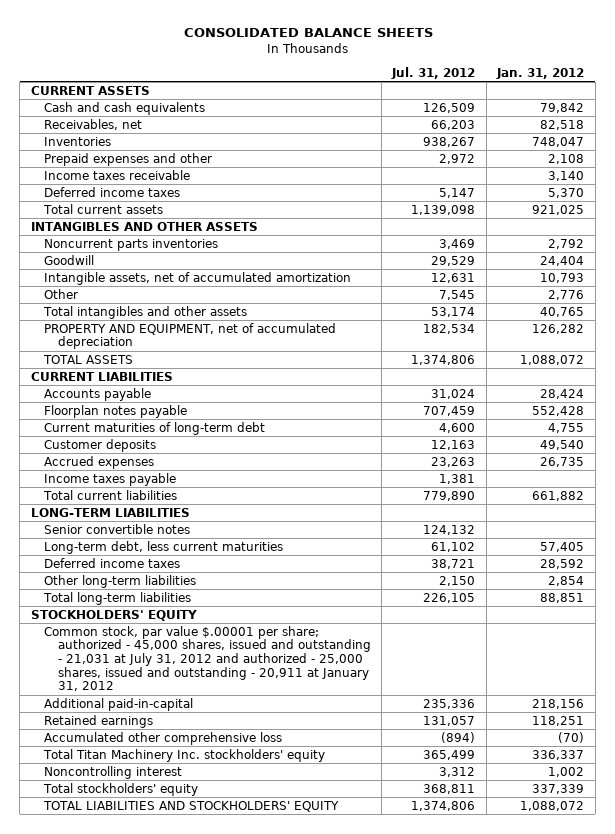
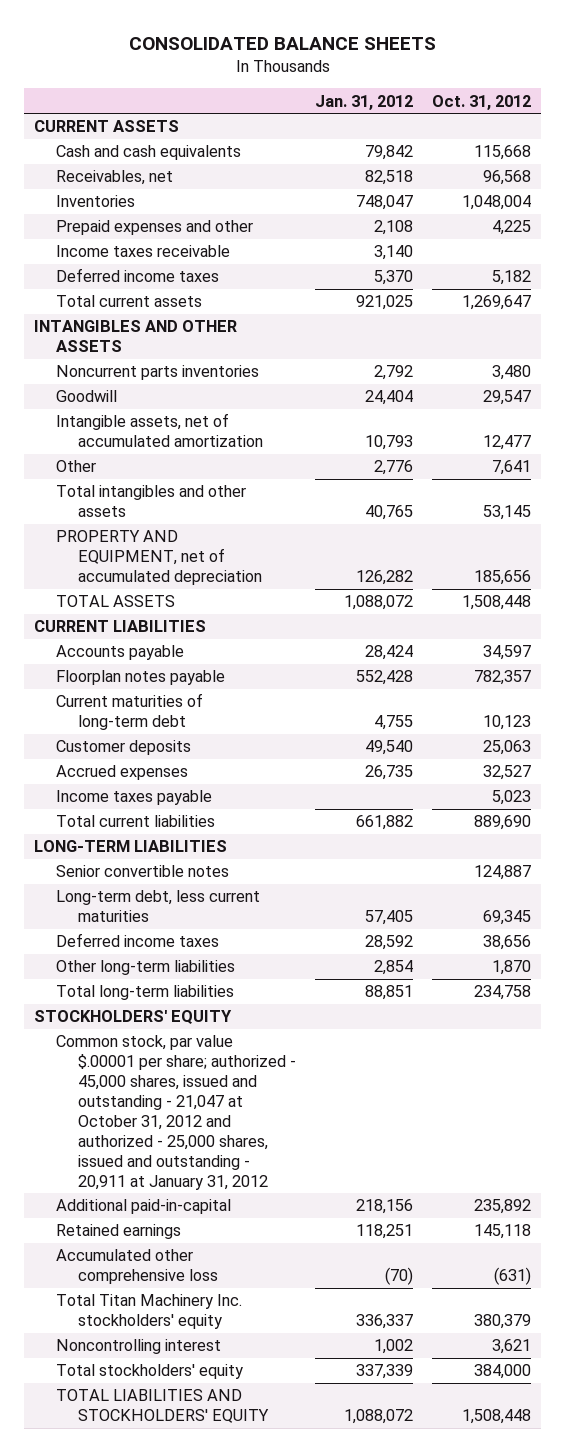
[391,66,476,79] Jul. 31, 2012 -> none
none -> [432,94,532,110] Oct. 31, 2012
[44,625,371,692] Common stock, par value $.00001 per share; authorized - 45,000 shares, issued and outstanding - 21,031 at July 31, 2012 and authorized - 25,000 shares, issued and outstanding - 20,911 at January 31, 2012 -> [55,1035,296,1190] Common stock, par value $.00001 per share; authorized - 45,000 shares, issued and outstanding - 21,047 at October 31, 2012 and authorized - 25,000 shares, issued and outstanding - 20,911 at January 31, 2012

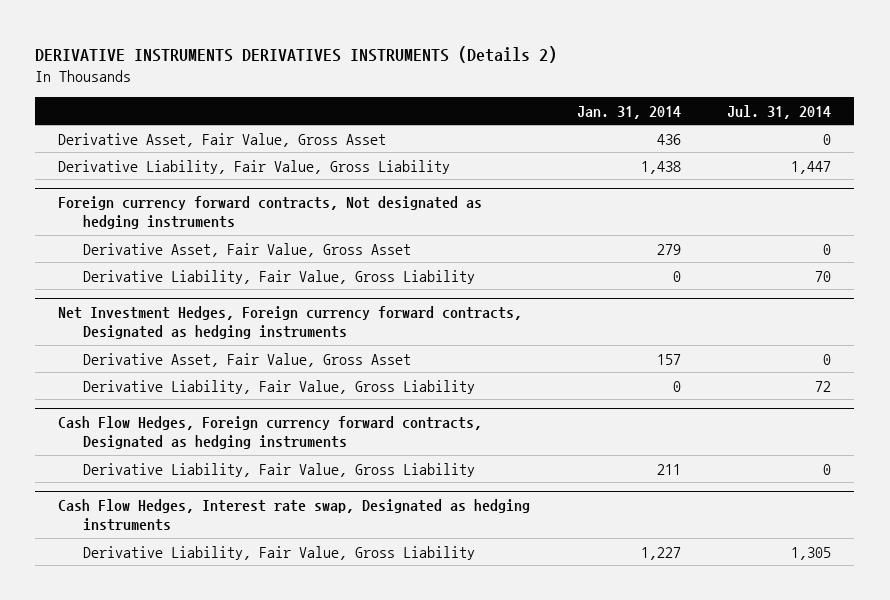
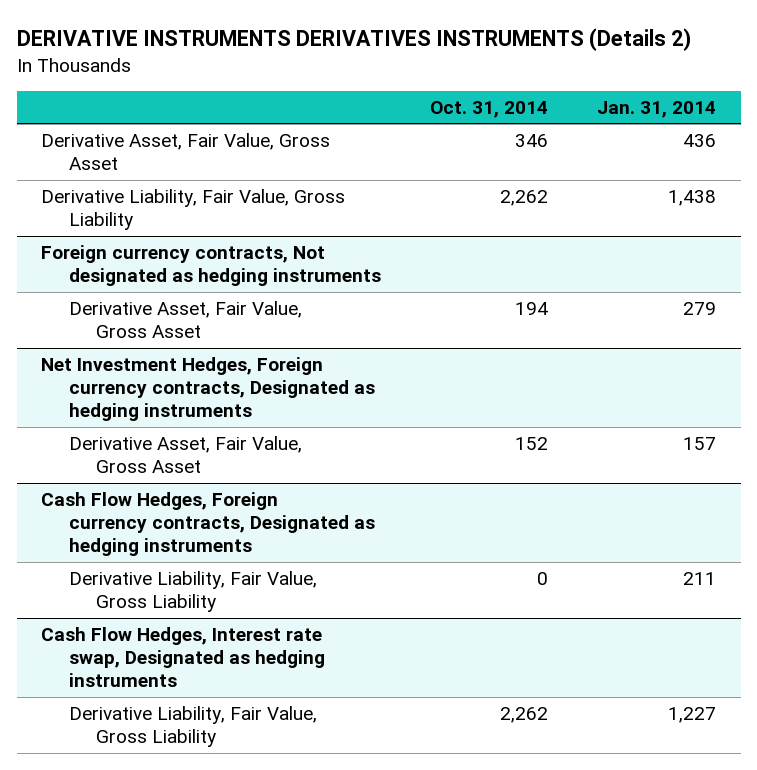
[727,104,832,119] Jul. 31, 2014 -> none
none -> [429,100,548,118] Oct. 31, 2014
[58,196,483,230] Foreign currency forward contracts, Not designated as hedging instruments -> [41,245,381,287] Foreign currency contracts, Not designated as hedging instruments
[82,269,475,284] Derivative Liability, Fair Value, Gross Liability -> none
[58,306,523,340] Net Investment Hedges, Foreign currency forward contracts, Designated as hedging instruments -> [41,357,375,421] Net Investment Hedges, Foreign currency contracts, Designated as hedging instruments
[82,379,475,394] Derivative Liability, Fair Value, Gross Liability -> none
[58,416,483,450] Cash Flow Hedges, Foreign currency forward contracts, Designated as hedging instruments -> [41,492,375,556] Cash Flow Hedges, Foreign currency contracts, Designated as hedging instruments

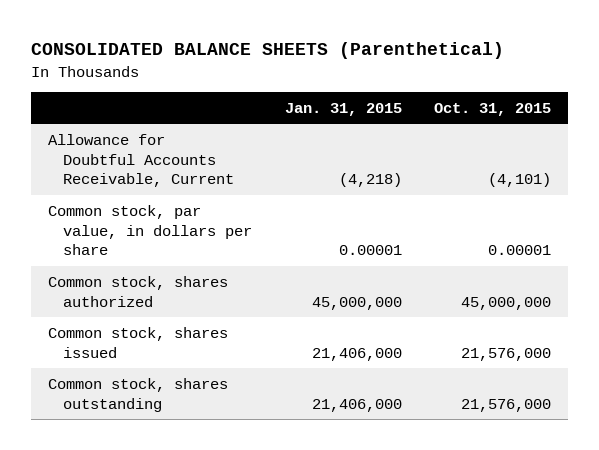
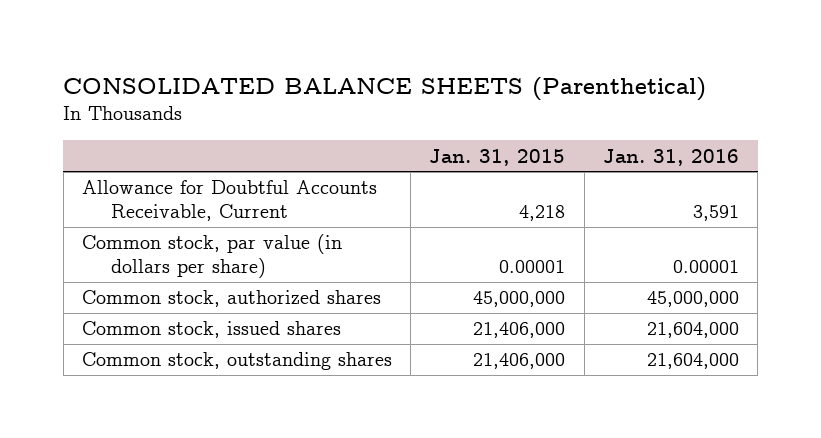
[434,102,552,116] Oct. 31, 2015 -> none
none -> [602,148,739,166] Jan. 31, 2016
[338,173,402,188] (4,218) -> [519,205,566,222] 4,218
[47,204,252,256] Common stock, par value, in dollars per share -> [81,234,342,279] Common stock, par value (in dollars per share)
[47,275,228,307] Common stock, shares authorized -> [81,290,381,308] Common stock, authorized shares
[47,326,228,358] Common stock, shares issued -> [81,321,341,339] Common stock, issued shares
[47,377,228,412] Common stock, shares outstanding -> [81,352,392,371] Common stock, outstanding shares

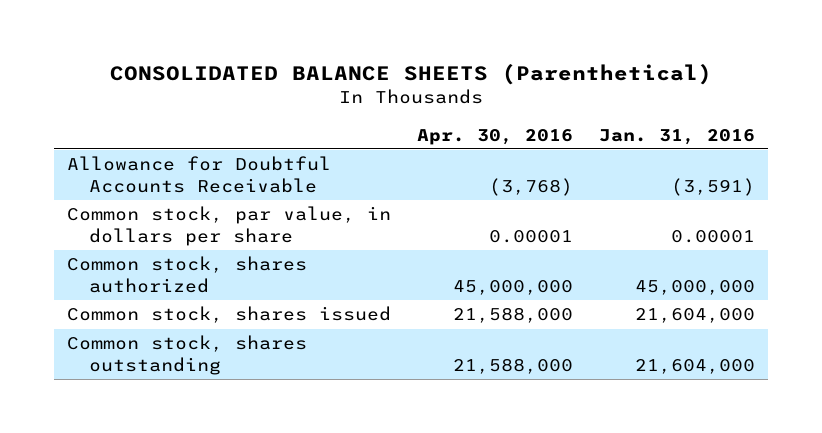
[429,148,566,166] Jan. 31, 2015 -> none
none -> [416,128,573,145] Apr. 30, 2016
[81,180,377,222] Allowance for Doubtful Accounts Receivable, Current -> [66,156,331,193] Allowance for Doubtful Accounts Receivable
[692,205,739,222] 3,591 -> [671,177,756,196] (3,591)
[81,234,342,279] Common stock, par value (in dollars per share) -> [66,206,391,246] Common stock, par value, in dollars per share
[81,290,381,308] Common stock, authorized shares -> [66,256,307,293] Common stock, shares authorized
[81,321,341,339] Common stock, issued shares -> [66,306,391,324] Common stock, shares issued
[81,352,392,371] Common stock, outstanding shares -> [66,335,307,375] Common stock, shares outstanding

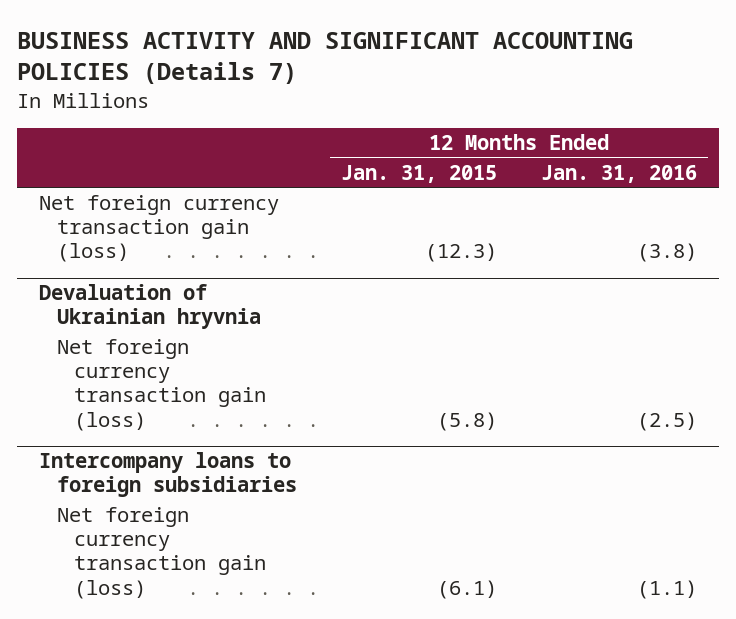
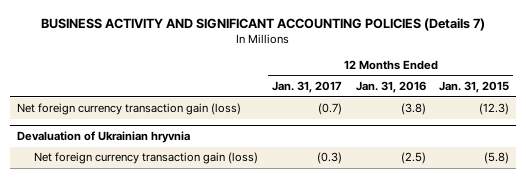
none -> [271,81,342,94] Jan. 31, 2017
[39,452,297,498] Intercompany loans to foreign subsidiaries -> none
[56,507,267,599] Net foreign currency transaction gain (loss) -> none

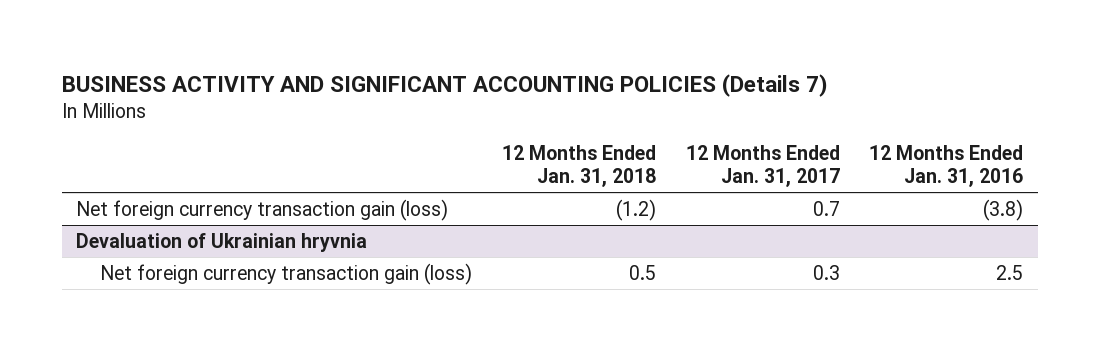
[439,81,510,94] Jan. 31, 2015 -> none
none -> [502,145,657,187] 12 Months Ended Jan. 31, 2018
[317,103,342,116] (0.7) -> [812,200,840,216] 0.7
[316,152,342,165] (0.3) -> [812,264,840,280] 0.3
[400,152,426,165] (2.5) -> [996,264,1024,280] 2.5

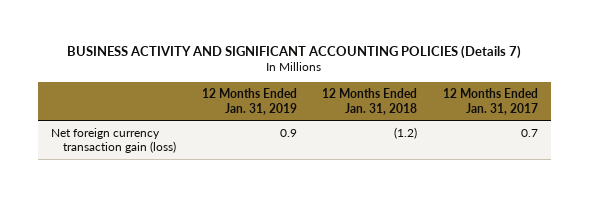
[869,145,1024,187] 12 Months Ended Jan. 31, 2016 -> none
none -> [201,88,297,115] 12 Months Ended Jan. 31, 2019
[76,232,368,252] Devaluation of Ukrainian hryvnia -> none
[100,262,473,285] Net foreign currency transaction gain (loss) -> none

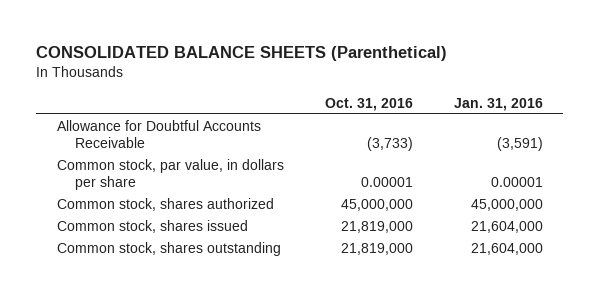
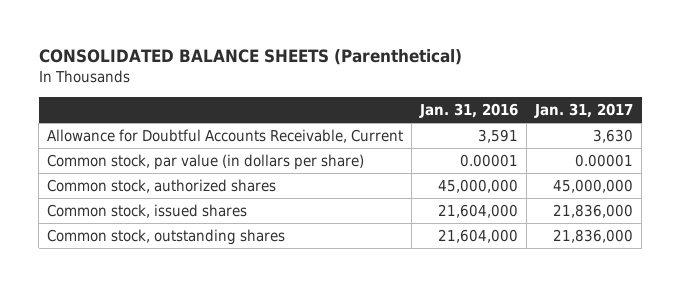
[324,97,413,111] Oct. 31, 2016 -> none
none -> [534,102,634,118] Jan. 31, 2017
[56,120,261,149] Allowance for Doubtful Accounts Receivable -> [47,129,404,144] Allowance for Doubtful Accounts Receivable, Current
[496,137,543,152] (3,591) -> [478,129,519,144] 3,591
[56,159,284,191] Common stock, par value, in dollars per share -> [47,154,365,171] Common stock, par value (in dollars per share)
[56,198,274,212] Common stock, shares authorized -> [47,179,277,194] Common stock, authorized shares
[56,220,248,234] Common stock, shares issued -> [47,204,248,219] Common stock, issued shares
[56,242,281,257] Common stock, shares outstanding -> [47,229,286,246] Common stock, outstanding shares

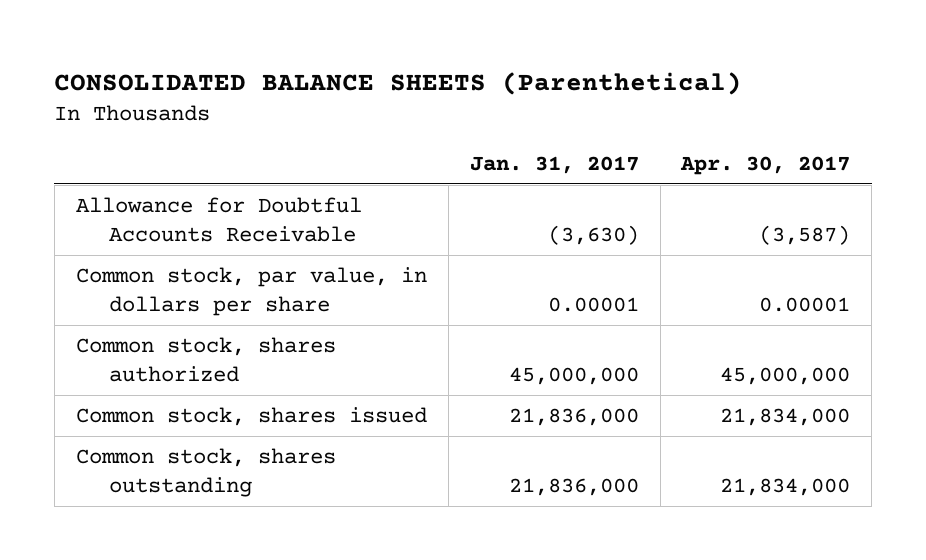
[419,102,519,118] Jan. 31, 2016 -> none
none -> [680,155,851,175] Apr. 30, 2017
[47,129,404,144] Allowance for Doubtful Accounts Receivable, Current -> [75,197,362,242] Allowance for Doubtful Accounts Receivable
[593,129,634,144] 3,630 -> [547,224,639,245] (3,630)
[47,154,365,171] Common stock, par value (in dollars per share) -> [75,267,427,316] Common stock, par value, in dollars per share
[47,179,277,194] Common stock, authorized shares -> [75,337,336,382] Common stock, shares authorized
[47,204,248,219] Common stock, issued shares -> [75,407,427,427] Common stock, shares issued
[47,229,286,246] Common stock, outstanding shares -> [75,448,336,497] Common stock, shares outstanding

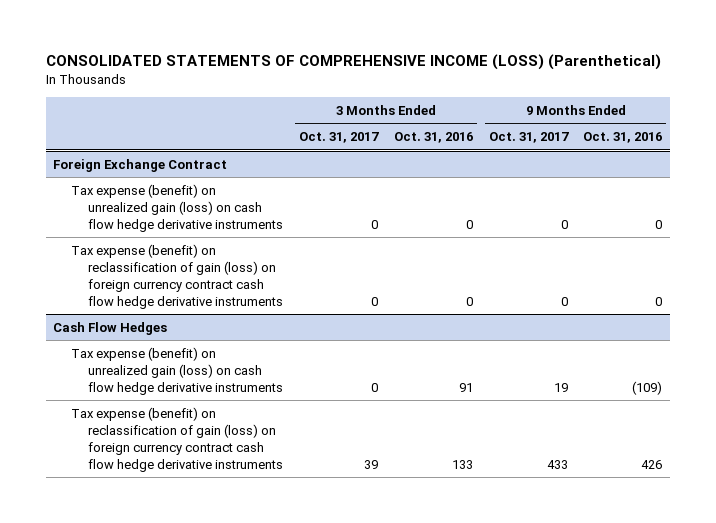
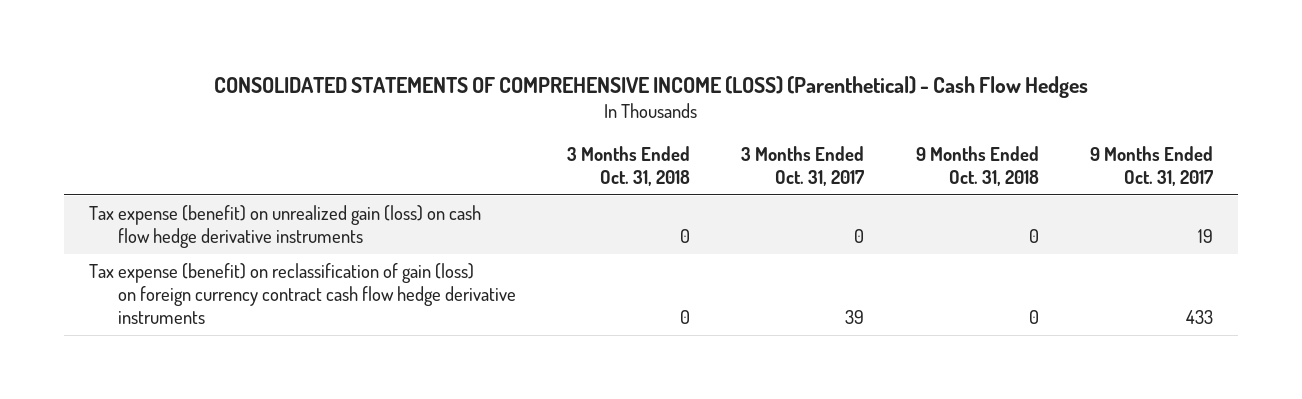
[45,53,661,70] CONSOLIDATED STATEMENTS OF COMPREHENSIVE INCOME (LOSS) (Parenthetical) -> [214,75,1089,98] CONSOLIDATED STATEMENTS OF COMPREHENSIVE INCOME (LOSS) (Parenthetical) - Cash Flow Hedges
[393,132,473,144] Oct. 31, 2016 -> none
[583,132,663,144] Oct. 31, 2016 -> none
none -> [567,146,691,186] 3 Months Ended Oct. 31, 2018
none -> [915,146,1039,186] 9 Months Ended Oct. 31, 2018
[53,158,228,172] Foreign Exchange Contract -> none
[70,183,284,232] Tax expense (benefit) on unrealized gain (loss) on cash flow hedge derivative instruments -> none
[70,243,284,309] Tax expense (benefit) on reclassification of gain (loss) on foreign currency contract cash flow hedge derivative instruments -> none
[53,321,168,335] Cash Flow Hedges -> none

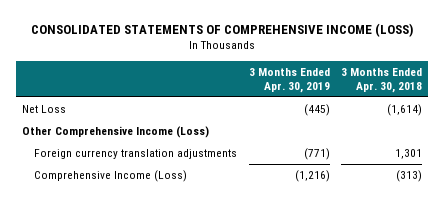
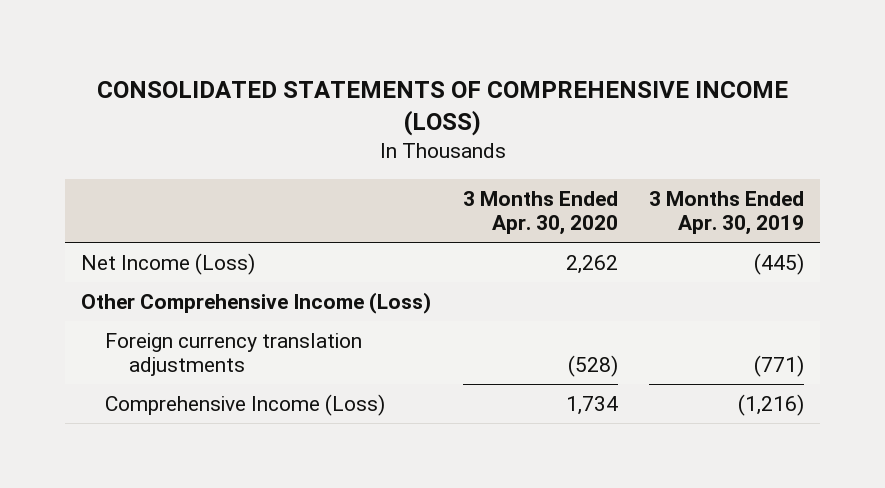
[341,67,423,93] 3 Months Ended Apr. 30, 2018 -> none
none -> [462,191,618,236] 3 Months Ended Apr. 30, 2020
[21,105,66,114] Net Loss -> [81,252,256,275] Net Income (Loss)

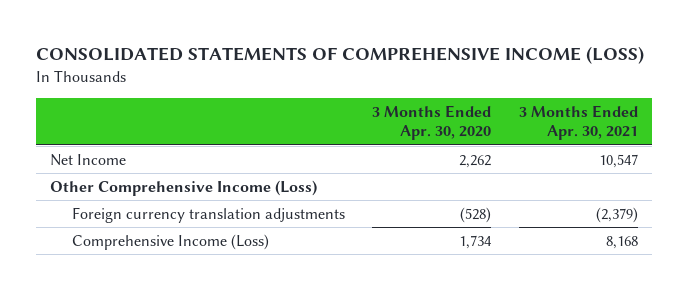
[649,191,805,236] 3 Months Ended Apr. 30, 2019 -> none
none -> [518,104,638,141] 3 Months Ended Apr. 30, 2021
[81,252,256,275] Net Income (Loss) -> [49,153,126,166] Net Income

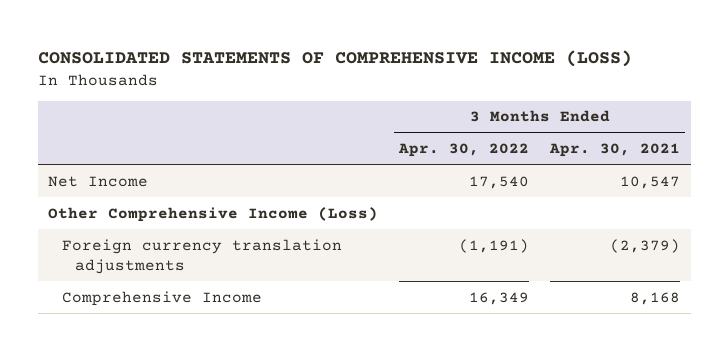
[372,104,492,141] 3 Months Ended Apr. 30, 2020 -> none
none -> [398,143,530,158] Apr. 30, 2022
[71,233,269,250] Comprehensive Income (Loss) -> [61,290,262,306] Comprehensive Income

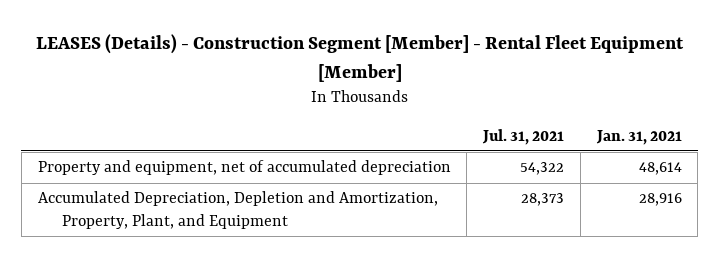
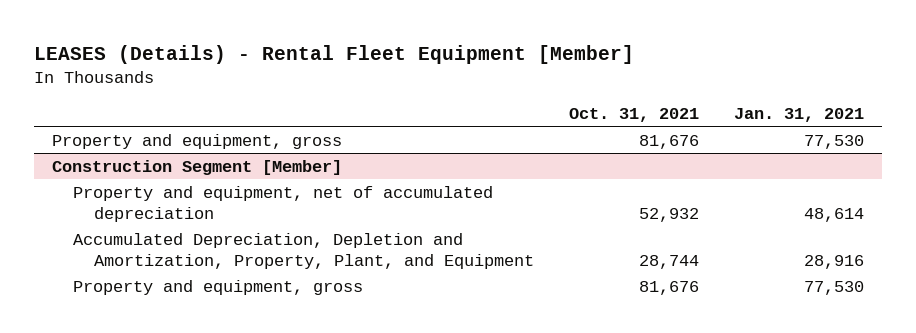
[35,34,684,82] LEASES (Details) - Construction Segment [Member] - Rental Fleet Equipment [Member] -> [34,45,635,65] LEASES (Details) - Rental Fleet Equipment [Member]
[482,128,565,145] Jul. 31, 2021 -> none
none -> [568,107,699,122] Oct. 31, 2021
none -> [51,133,342,149] Property and equipment, gross
none -> [51,159,342,175] Construction Segment [Member]
none -> [72,279,363,295] Property and equipment, gross

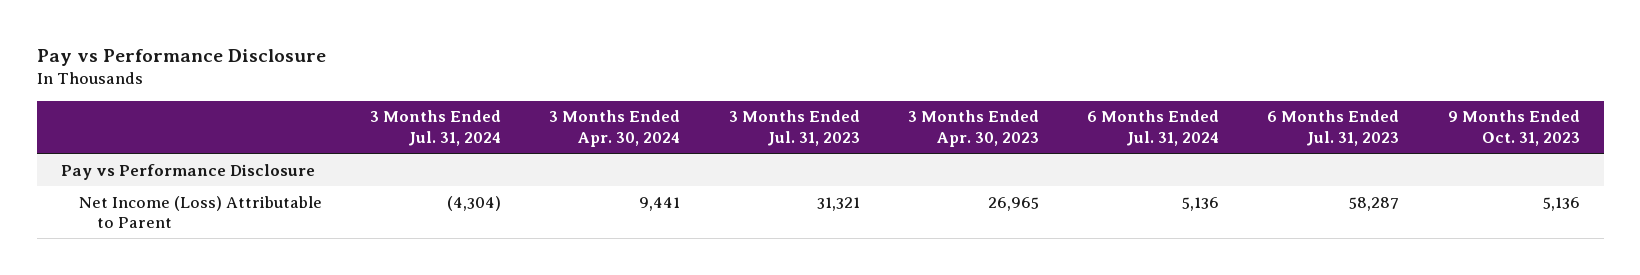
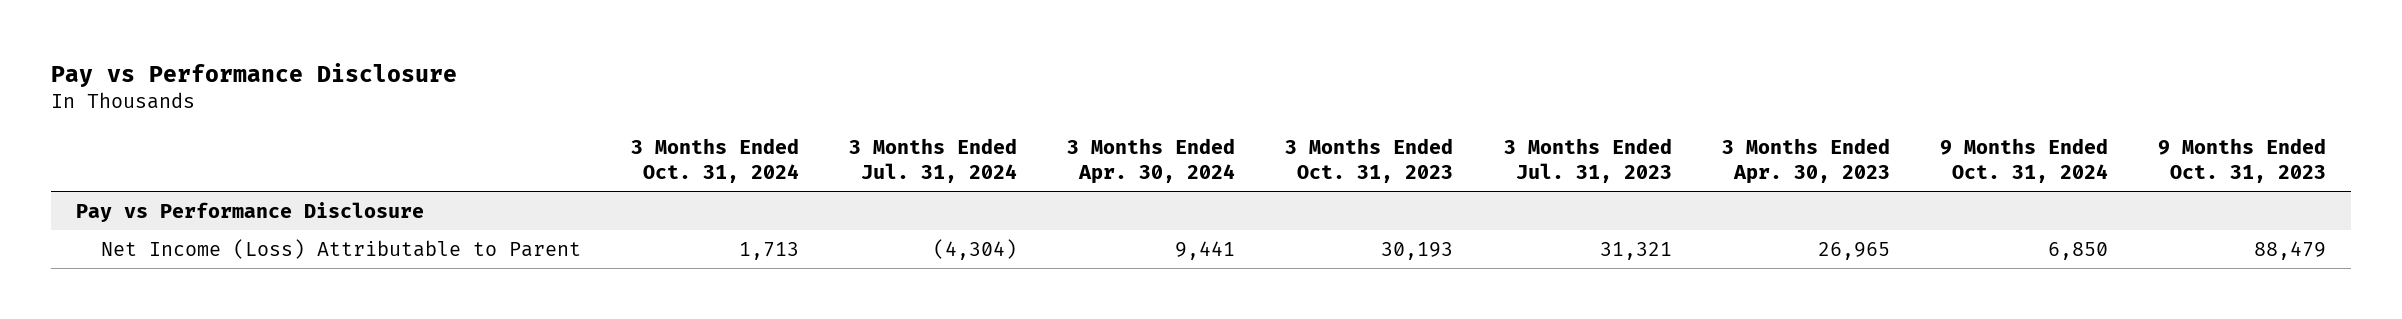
[1087,110,1220,147] 6 Months Ended Jul. 31, 2024 -> none
[1267,110,1400,147] 6 Months Ended Jul. 31, 2023 -> none
none -> [631,138,800,184] 3 Months Ended Oct. 31, 2024
none -> [1285,138,1454,184] 3 Months Ended Oct. 31, 2023
none -> [1939,138,2108,184] 9 Months Ended Oct. 31, 2024
[1542,196,1580,211] 5,136 -> [2253,241,2326,261] 88,479

